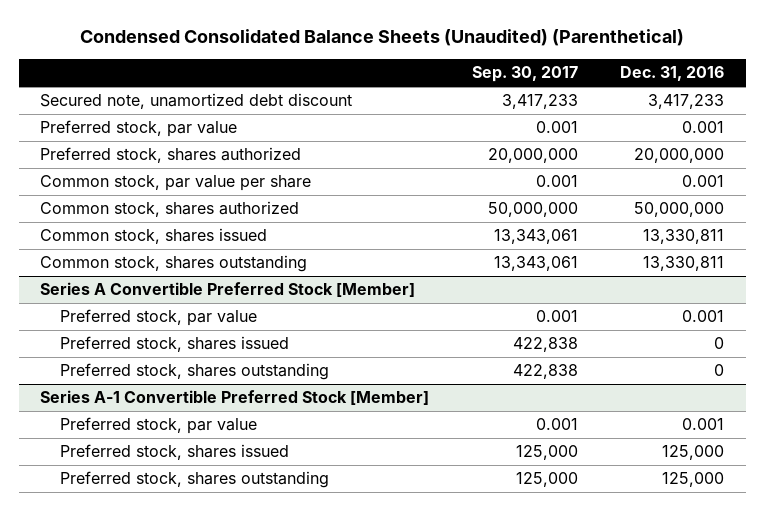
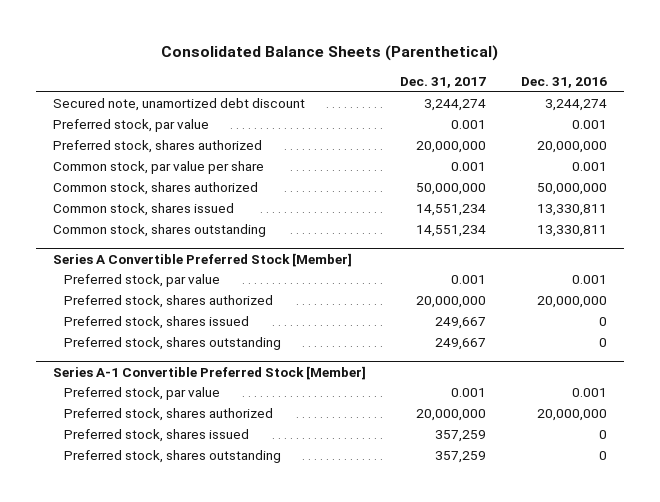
[80,29,685,47] Condensed Consolidated Balance Sheets (Unaudited) (Parenthetical) -> [160,44,498,61] Consolidated Balance Sheets (Parenthetical)
[471,66,578,83] Sep. 30, 2017 -> none
none -> [400,76,487,88] Dec. 31, 2017
[648,94,725,110] 3,417,233 -> [544,99,607,112] 3,244,274
none -> [63,295,273,309] Preferred stock, shares authorized
none -> [63,408,273,422] Preferred stock, shares authorized
[662,445,725,461] 125,000 -> [598,430,607,440] 0
[662,472,725,488] 125,000 -> [598,451,607,461] 0

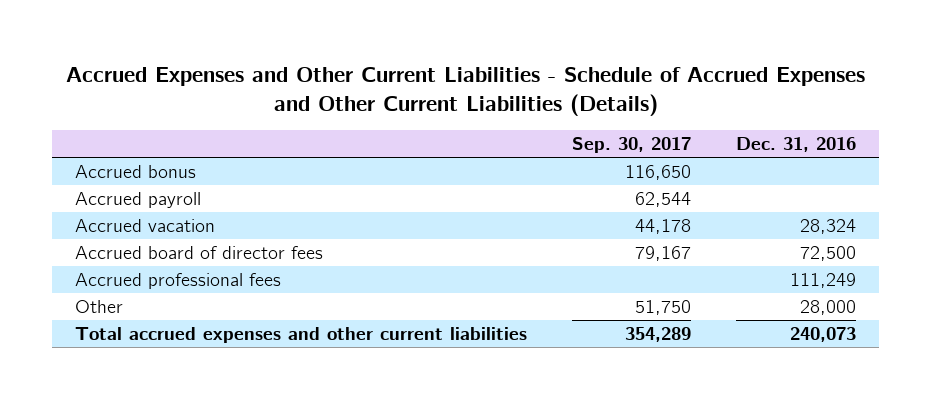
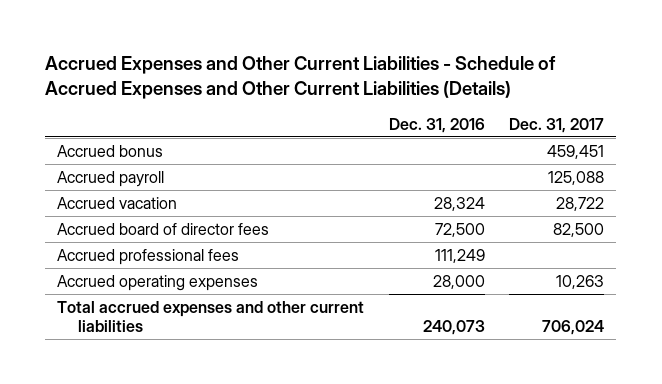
[572,137,692,154] Sep. 30, 2017 -> none
none -> [509,117,605,133] Dec. 31, 2017
[74,300,123,314] Other -> [57,274,259,291] Accrued operating expenses

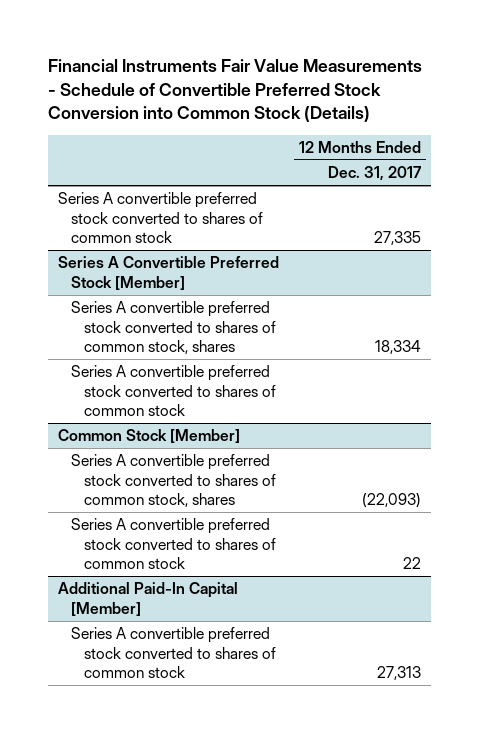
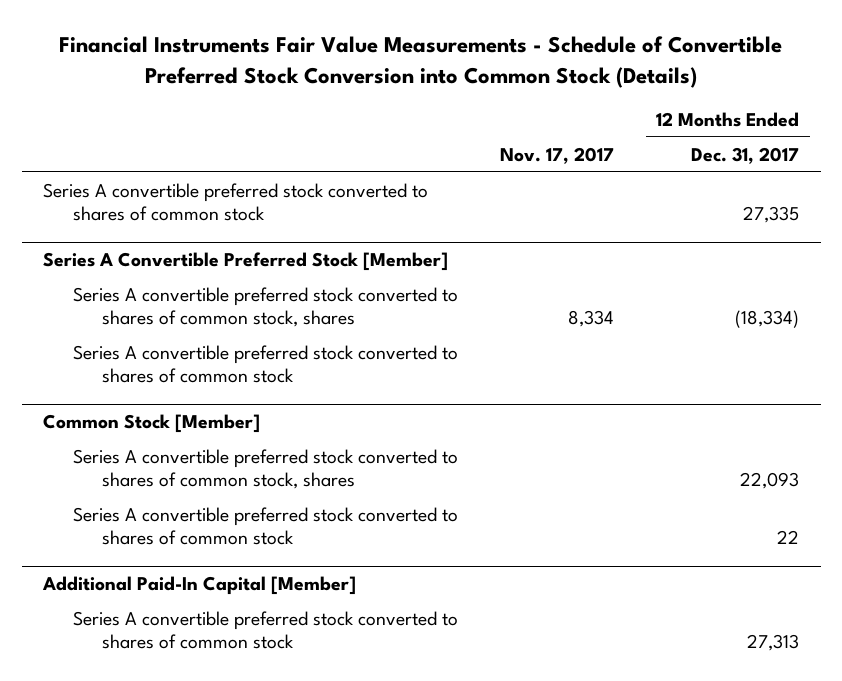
none -> [500,146,615,164] Nov. 17, 2017
[375,339,422,354] 18,334 -> [735,309,800,328] (18,334)
[362,492,422,508] (22,093) -> [740,471,800,489] 22,093

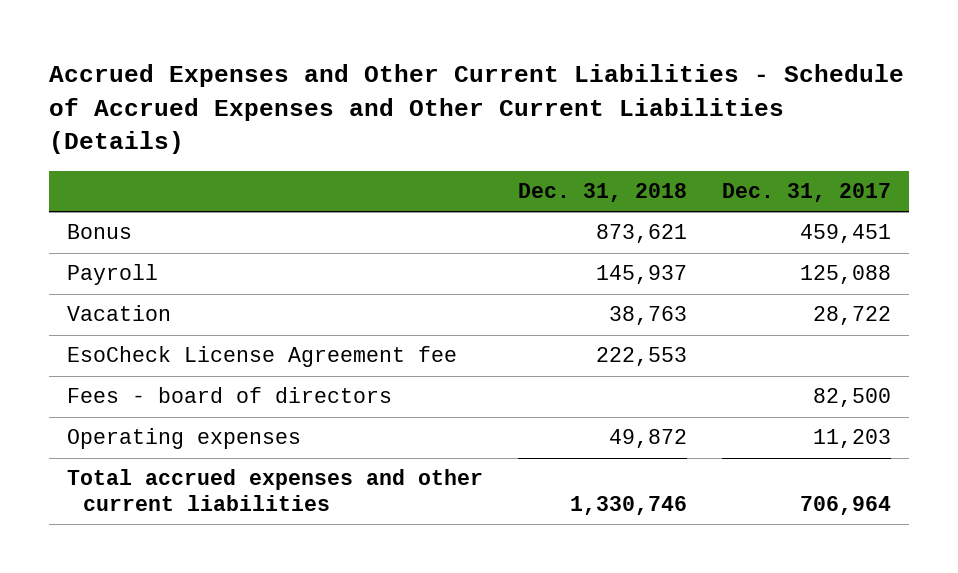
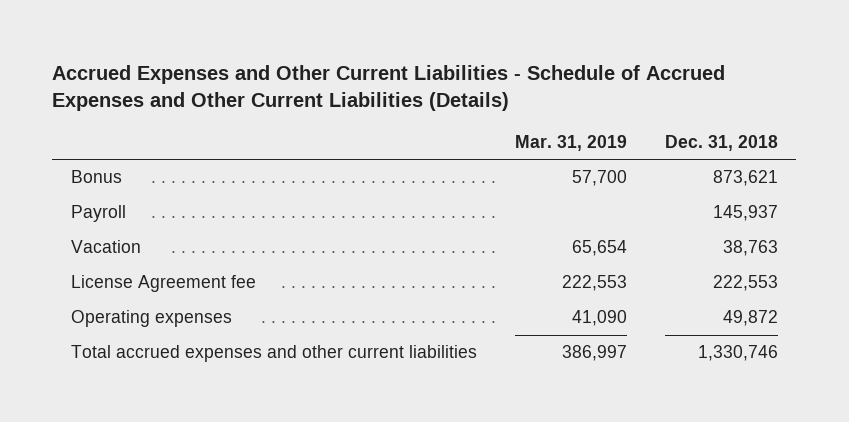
[722,183,892,203] Dec. 31, 2017 -> none
none -> [514,134,627,151] Mar. 31, 2019
[66,387,392,404] Fees - board of directors -> none
[66,346,457,368] EsoCheck License Agreement fee -> [71,275,257,293] License Agreement fee

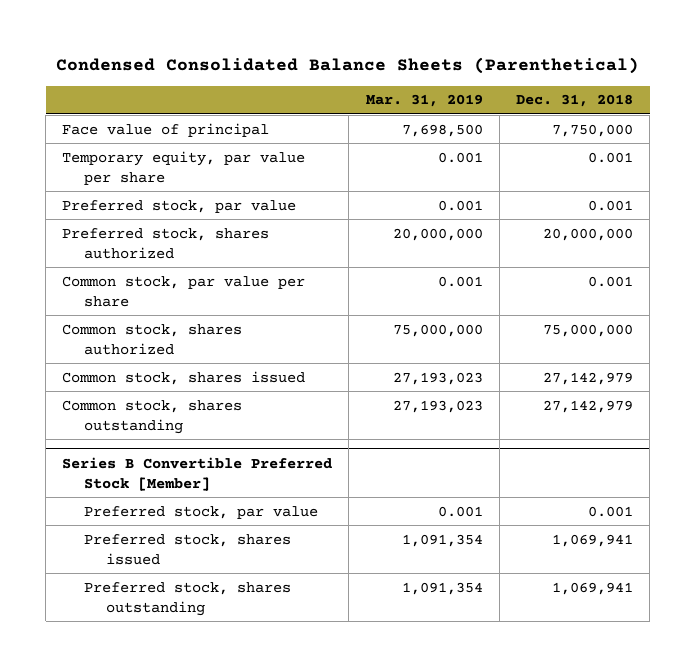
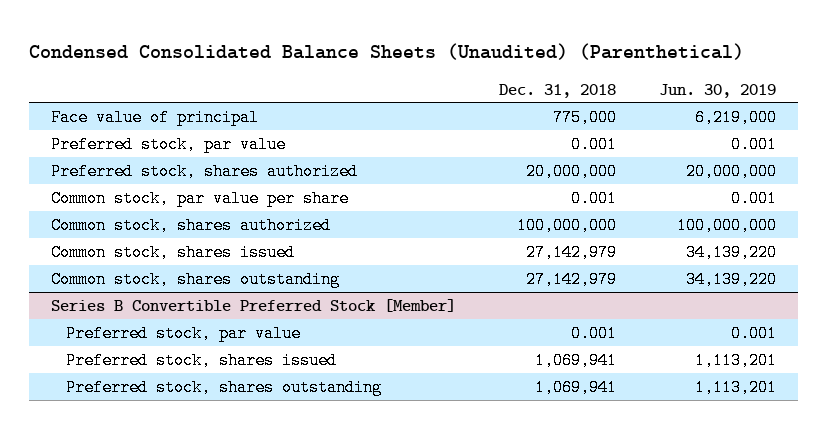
[55,56,639,74] Condensed Consolidated Balance Sheets (Parenthetical) -> [29,42,745,60] Condensed Consolidated Balance Sheets (Unaudited) (Parenthetical)
[365,94,483,108] Mar. 31, 2019 -> none
none -> [659,83,777,98] Jun. 30, 2019
[62,150,306,185] Temporary equity, par value per share -> none
[551,123,633,137] 7,750,000 -> [553,108,618,126] 775,000
[542,323,633,337] 75,000,000 -> [517,216,618,234] 100,000,000

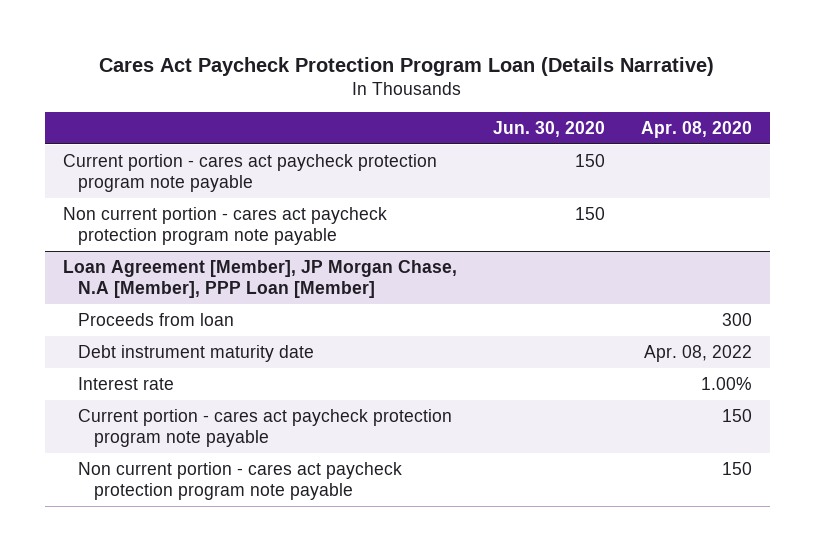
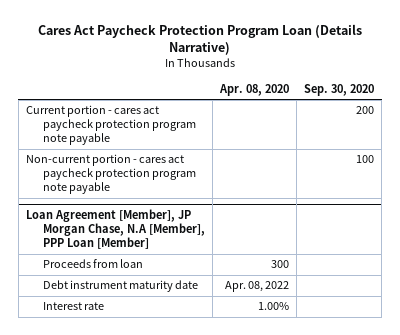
[492,121,605,138] Jun. 30, 2020 -> none
none -> [304,83,375,96] Sep. 30, 2020
[62,206,387,246] Non current portion - cares act paycheck protection program note payable -> [25,154,196,195] Non-current portion - cares act paycheck protection program note payable
[78,408,453,448] Current portion - cares act paycheck protection program note payable -> none
[78,461,403,501] Non current portion - cares act paycheck protection program note payable -> none

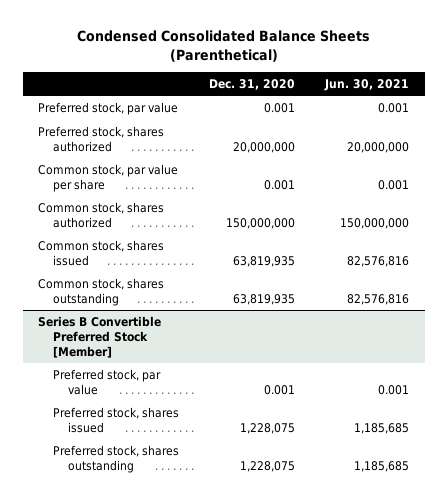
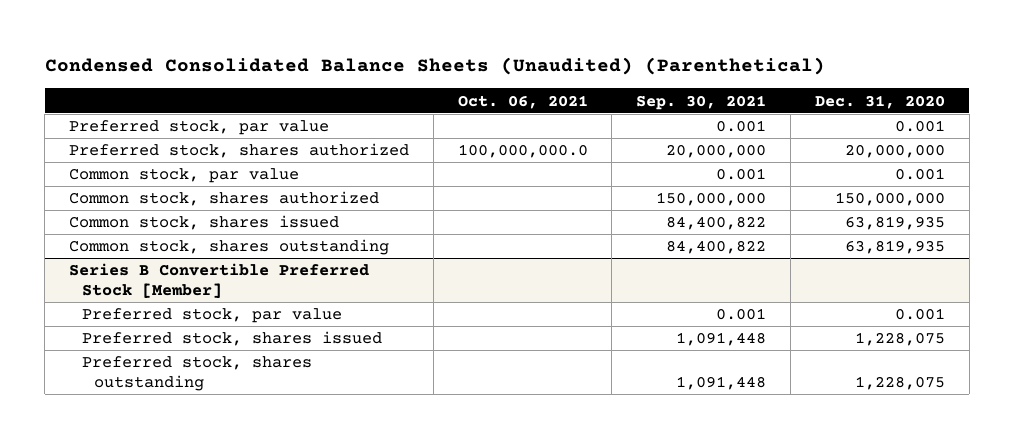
[76,30,370,62] Condensed Consolidated Balance Sheets (Parenthetical) -> [44,57,825,76] Condensed Consolidated Balance Sheets (Unaudited) (Parenthetical)
[324,78,410,91] Jun. 30, 2021 -> none
none -> [457,94,588,109] Oct. 06, 2021
none -> [636,94,767,110] Sep. 30, 2021
[37,164,178,192] Common stock, par value per share -> [68,168,299,184] Common stock, par value

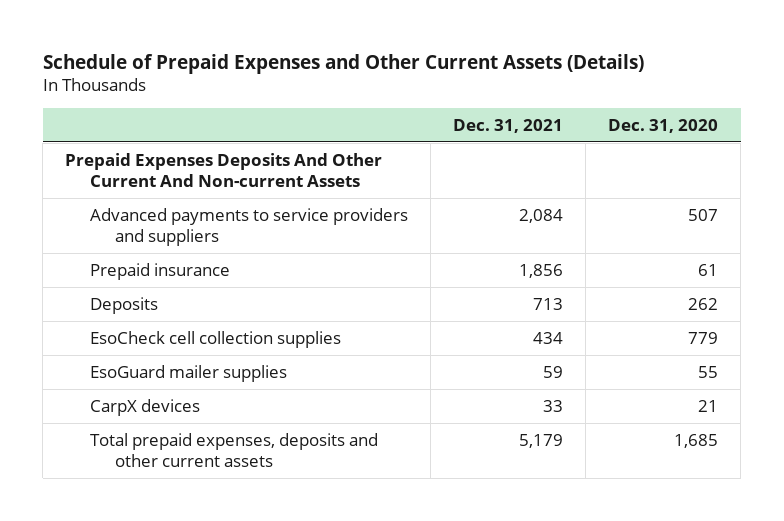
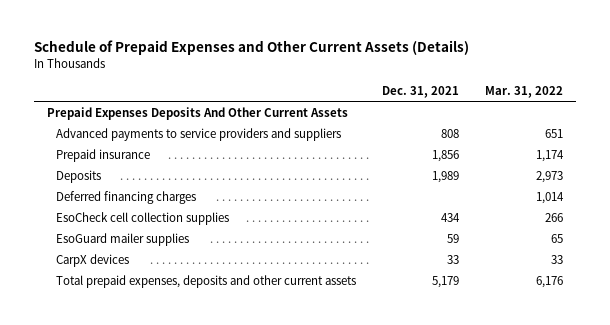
[608,118,719,133] Dec. 31, 2020 -> none
none -> [484,85,563,98] Mar. 31, 2022
[65,152,383,188] Prepaid Expenses Deposits And Other Current And Non-current Assets -> [46,107,348,121] Prepaid Expenses Deposits And Other Current Assets
[519,208,564,223] 2,084 -> [441,129,460,139] 808
[533,297,564,310] 713 -> [432,171,460,184] 1,989
none -> [56,191,197,205] Deferred financing charges

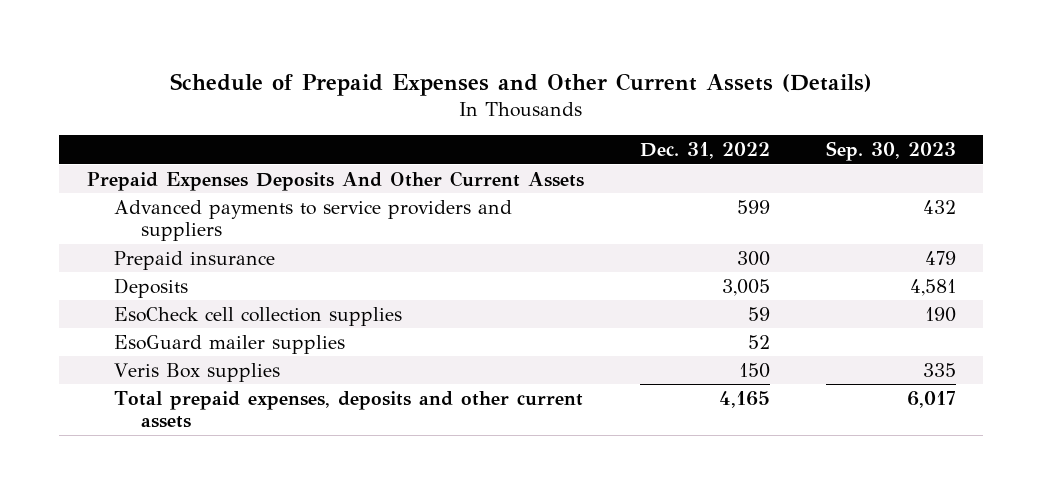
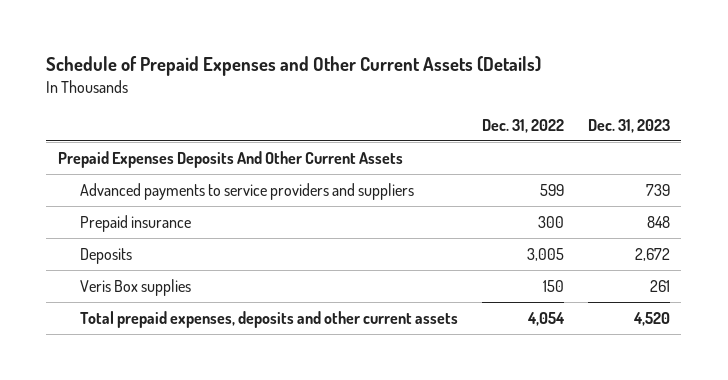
[825,141,956,162] Sep. 30, 2023 -> none
none -> [587,119,670,134] Dec. 31, 2023
[114,306,403,326] EsoCheck cell collection supplies -> none
[114,334,346,354] EsoGuard mailer supplies -> none
[718,390,770,408] 4,165 -> [526,311,565,326] 4,054

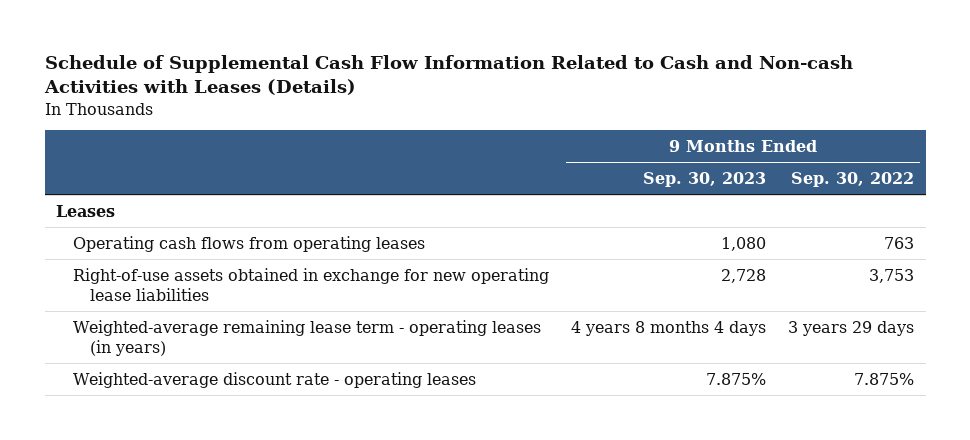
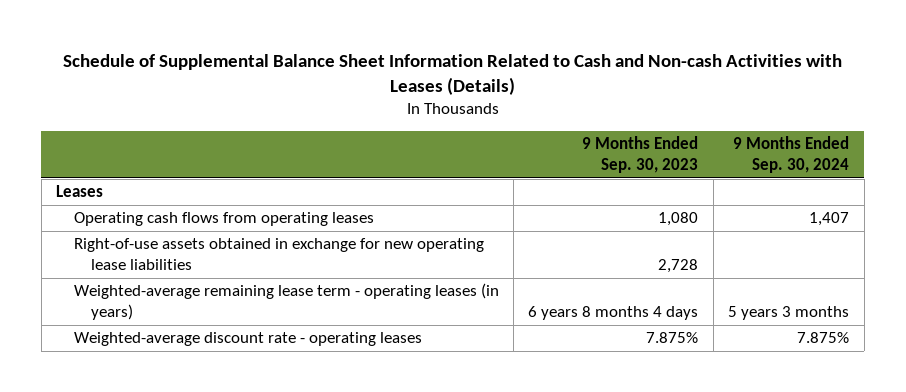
[43,55,853,96] Schedule of Supplemental Cash Flow Information Related to Cash and Non-cash Activities with Leases (Details) -> [62,53,842,96] Schedule of Supplemental Balance Sheet Information Related to Cash and Non-cash Activities with Leases (Details)
[791,171,915,187] Sep. 30, 2022 -> none
none -> [733,135,850,173] 9 Months Ended Sep. 30, 2024
[571,320,767,336] 4 years 8 months 4 days -> [528,306,699,321] 6 years 8 months 4 days

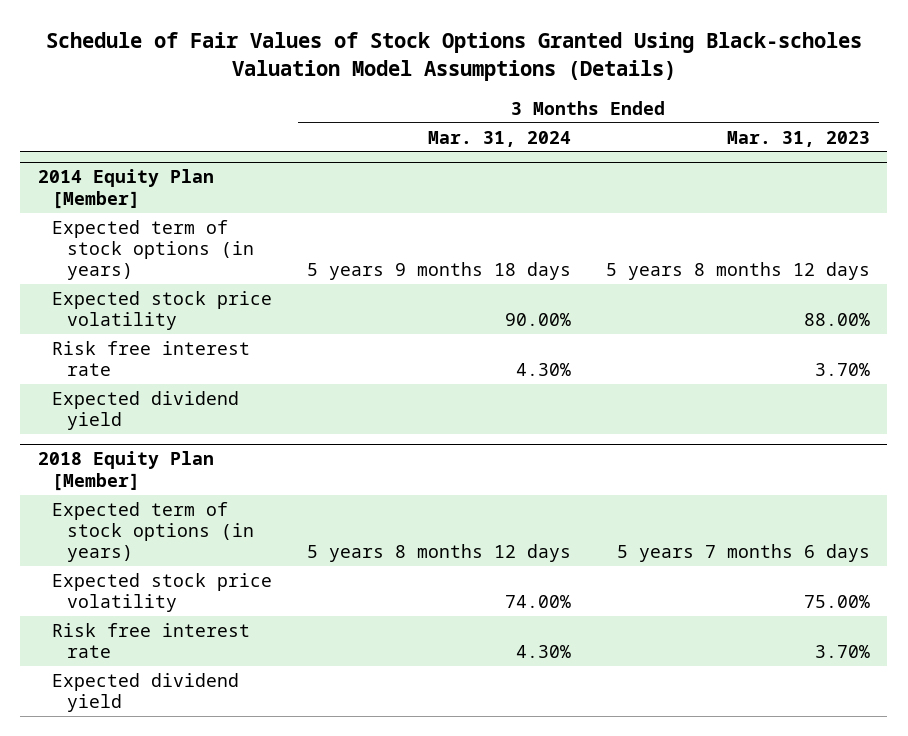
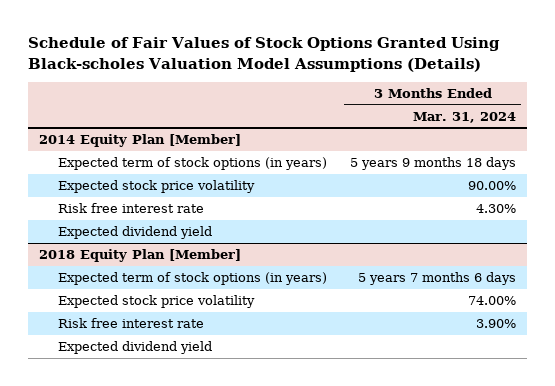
[726,130,870,147] Mar. 31, 2023 -> none
[307,544,572,563] 5 years 8 months 12 days -> [357,272,516,286] 5 years 7 months 6 days
[516,645,572,659] 4.30% -> [475,319,516,329] 3.90%

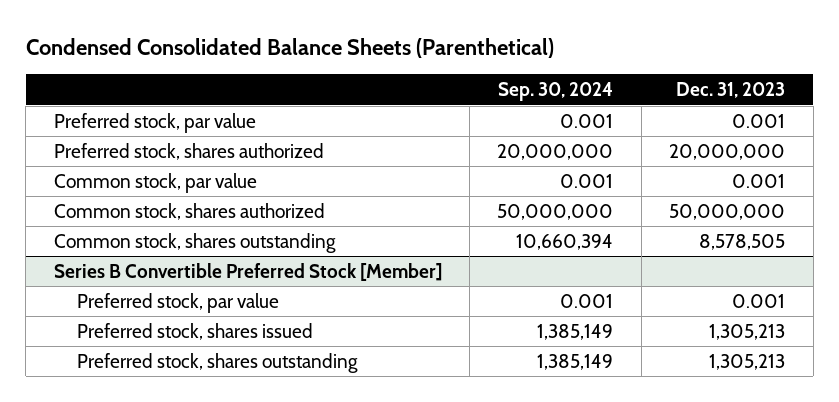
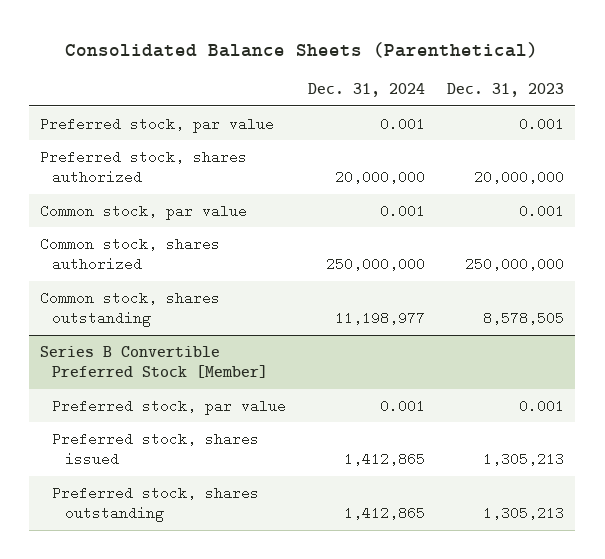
[25,38,554,59] Condensed Consolidated Balance Sheets (Parenthetical) -> [65,41,539,58] Consolidated Balance Sheets (Parenthetical)
[498,82,614,102] Sep. 30, 2024 -> none
none -> [308,83,426,98] Dec. 31, 2024
[669,203,786,220] 50,000,000 -> [465,257,565,272] 250,000,000

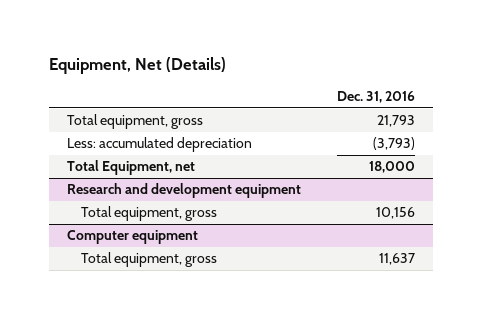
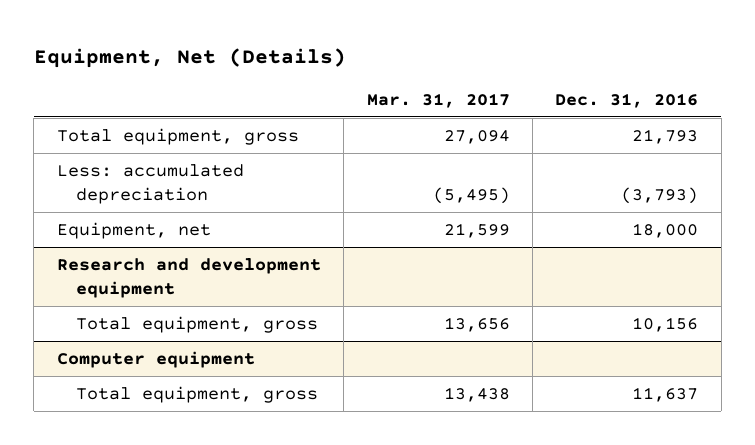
none -> [366,92,510,108] Mar. 31, 2017
[66,160,195,176] Total Equipment, net -> [56,222,211,240] Equipment, net

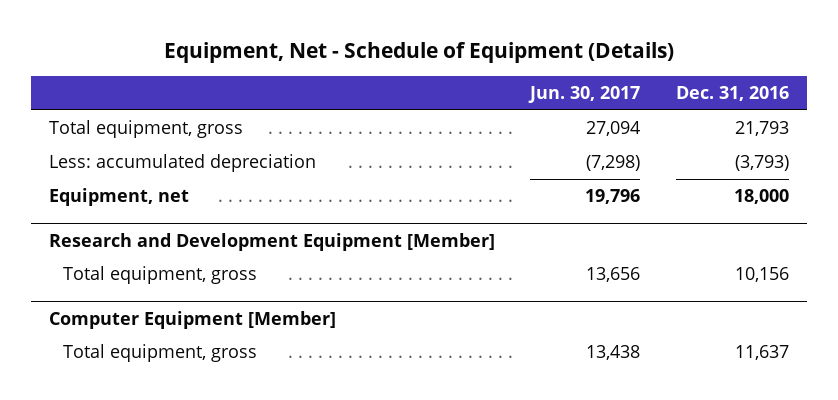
[33,48,346,69] Equipment, Net (Details) -> [163,42,674,64] Equipment, Net - Schedule of Equipment (Details)
[366,92,510,108] Mar. 31, 2017 -> none
none -> [528,86,641,104] Jun. 30, 2017
[56,258,321,298] Research and development equipment -> [48,232,495,251] Research and Development Equipment [Member]
[56,351,255,369] Computer equipment -> [48,310,336,329] Computer Equipment [Member]

